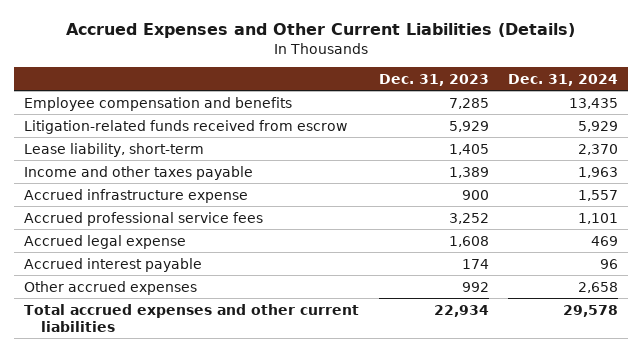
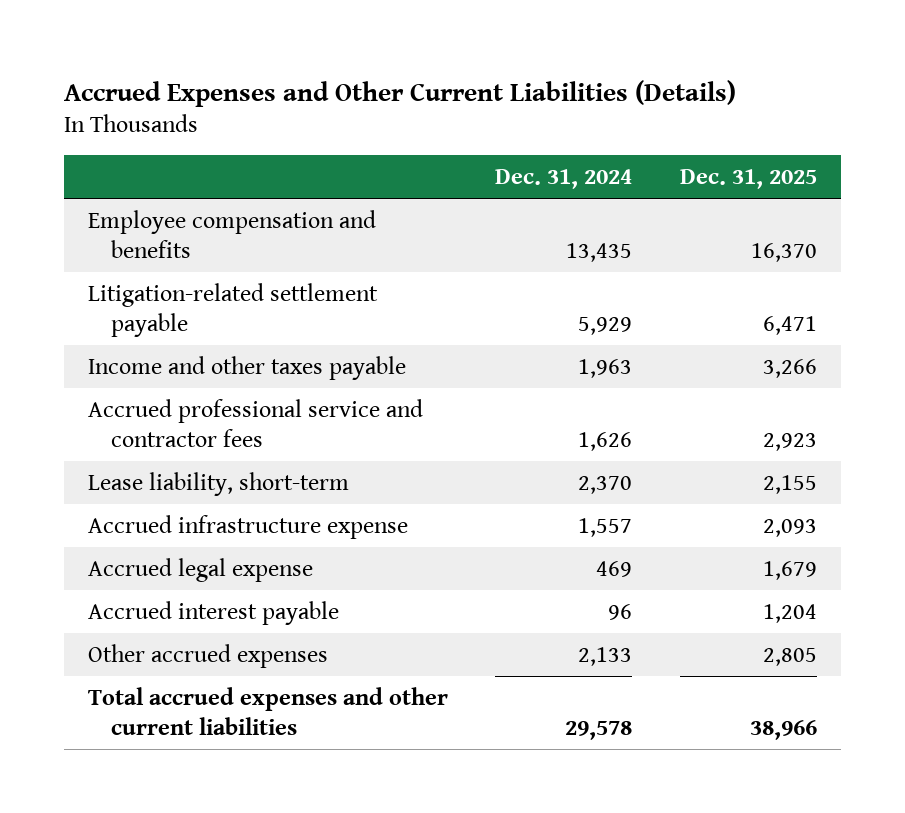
[378,73,489,86] Dec. 31, 2023 -> none
none -> [679,169,817,190] Dec. 31, 2025
[23,119,347,134] Litigation-related funds received from escrow -> [88,282,379,337] Litigation-related settlement payable
none -> [88,398,424,447] Accrued professional service and contractor fees
[23,142,204,157] Lease liability, short-term -> [88,471,350,496] Lease liability, short-term
[23,211,263,226] Accrued professional service fees -> none
[578,281,619,293] 2,658 -> [578,646,633,666] 2,133

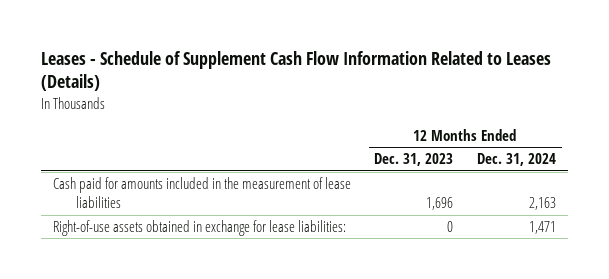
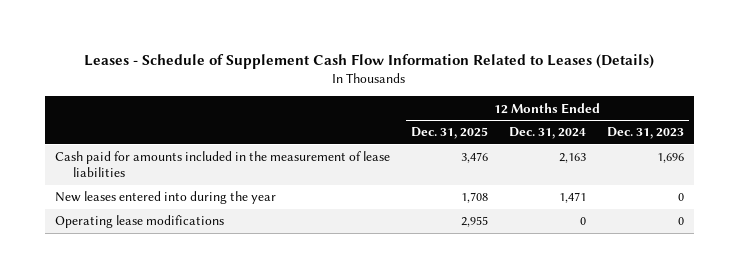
none -> [411,127,489,140] Dec. 31, 2025
[52,220,346,237] Right-of-use assets obtained in exchange for lease liabilities: -> [55,191,277,205] New leases entered into during the year
none -> [55,215,225,229] Operating lease modifications

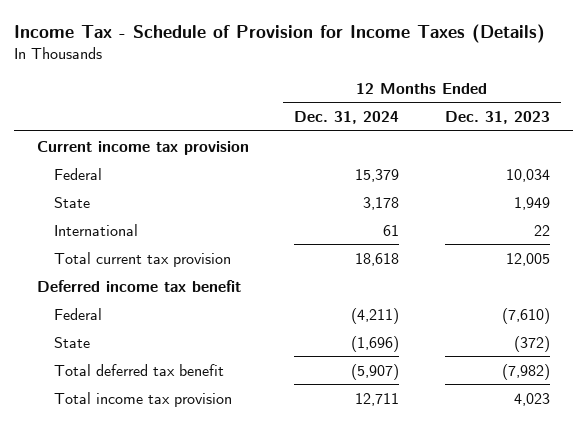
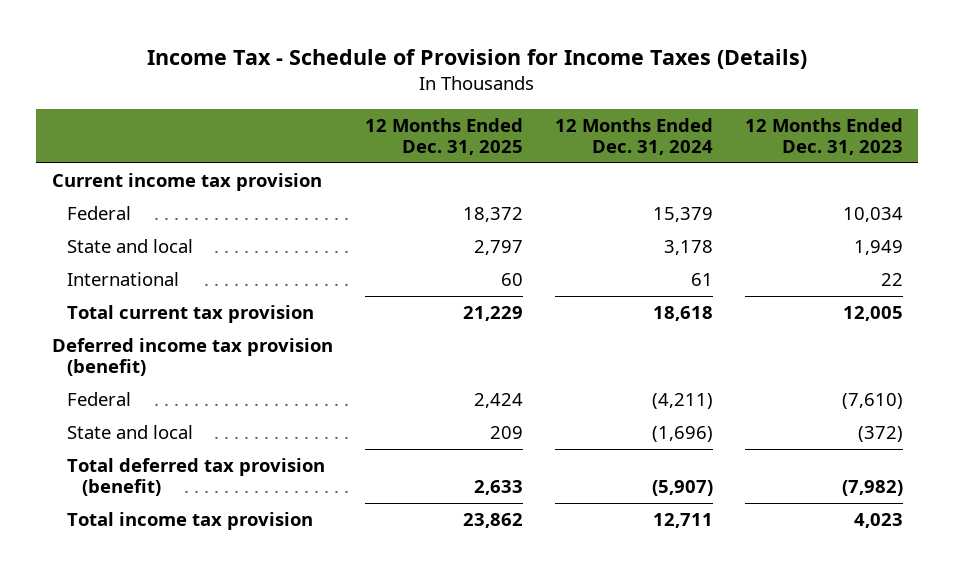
none -> [365,117,524,156] 12 Months Ended Dec. 31, 2025
[54,196,91,208] State -> [67,239,194,254] State and local
[36,279,241,292] Deferred income tax benefit -> [52,338,334,377] Deferred income tax provision (benefit)
[54,336,91,348] State -> [67,425,194,440] State and local
[54,363,225,376] Total deferred tax benefit -> [67,458,326,497] Total deferred tax provision (benefit)

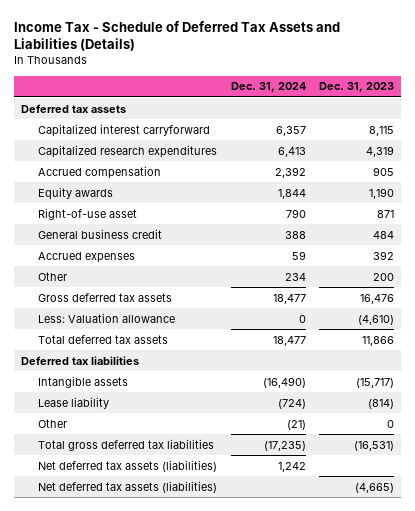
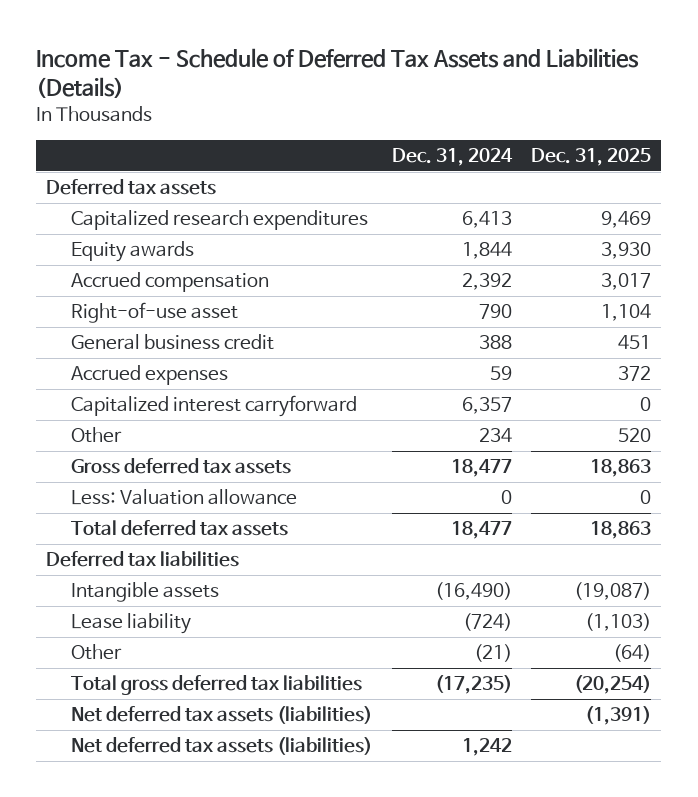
[319,82,395,93] Dec. 31, 2023 -> none
none -> [531,148,652,167] Dec. 31, 2025
[38,165,162,179] Accrued compensation -> [71,272,270,293] Accrued compensation
[38,123,211,137] Capitalized interest carryforward -> [71,395,358,418] Capitalized interest carryforward
[38,459,218,472] Net deferred tax assets (liabilities) -> [71,737,373,756] Net deferred tax assets (liabilities)

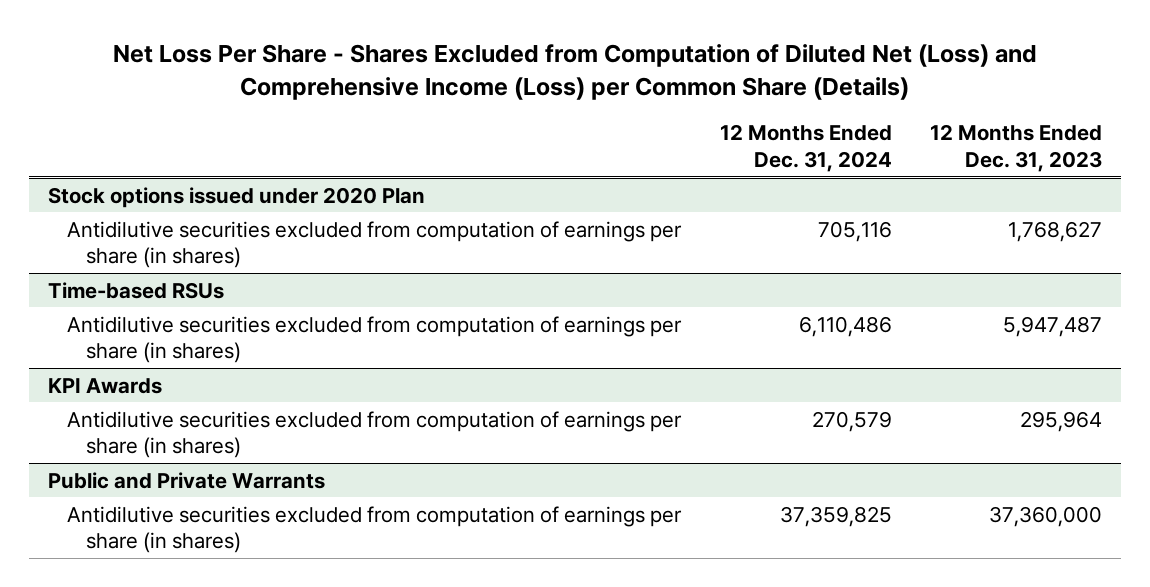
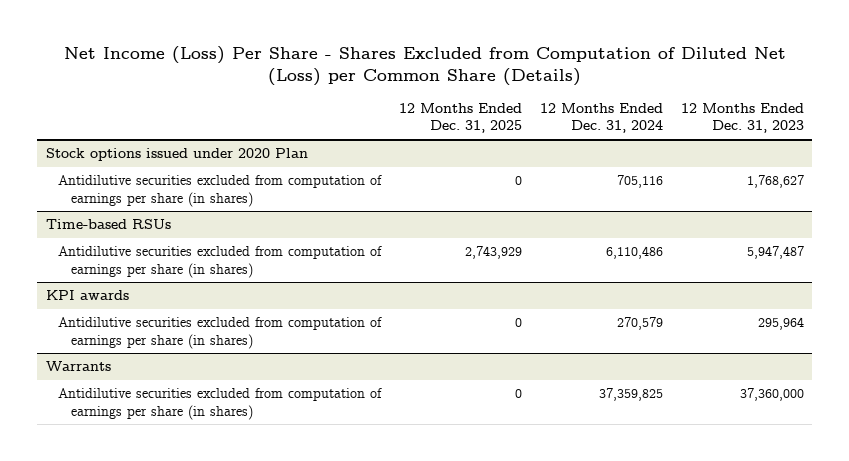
[113,43,1038,100] Net Loss Per Share - Shares Excluded from Computation of Diluted Net (Loss) and Comprehensive Income (Loss) per Common Share (Details) -> [63,45,786,86] Net Income (Loss) Per Share - Shares Excluded from Computation of Diluted Net (Loss) per Common Share (Details)
none -> [398,103,522,134] 12 Months Ended Dec. 31, 2025
[48,377,163,394] KPI Awards -> [45,290,129,301] KPI awards
[48,471,326,489] Public and Private Warrants -> [45,361,111,372] Warrants

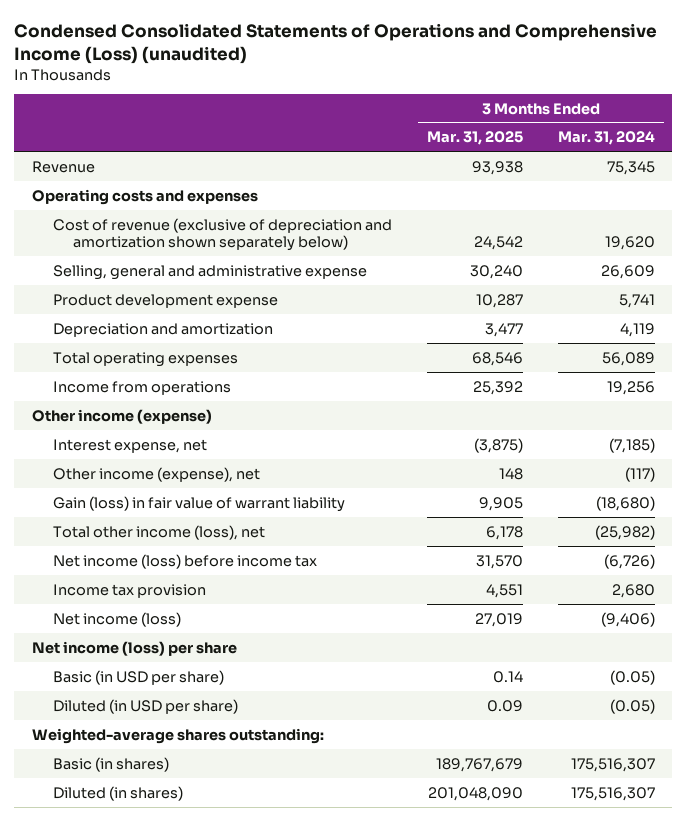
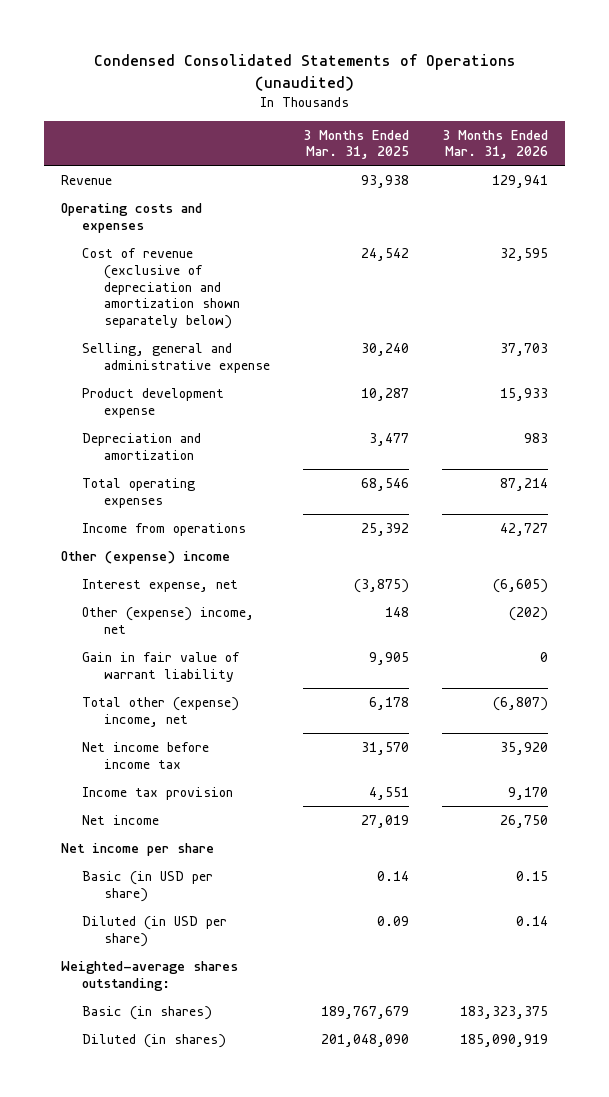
[14,22,658,64] Condensed Consolidated Statements of Operations and Comprehensive Income (Loss) (unaudited) -> [93,54,516,91] Condensed Consolidated Statements of Operations (unaudited)
[557,131,655,146] Mar. 31, 2024 -> none
none -> [442,129,549,160] 3 Months Ended Mar. 31, 2026
[31,408,212,424] Other income (expense) -> [60,550,230,564] Other (expense) income
[52,466,260,482] Other income (expense), net -> [82,606,255,634] Other (expense) income, net
[52,495,345,512] Gain (loss) in fair value of warrant liability -> [82,651,241,682] Gain in fair value of warrant liability
[52,524,265,540] Total other income (loss), net -> [82,696,240,727] Total other (expense) income, net
[52,553,317,569] Net income (loss) before income tax -> [82,741,210,769] Net income before income tax
[52,611,181,627] Net income (loss) -> [82,814,160,825] Net income
[31,640,237,656] Net income (loss) per share -> [60,842,214,856] Net income per share

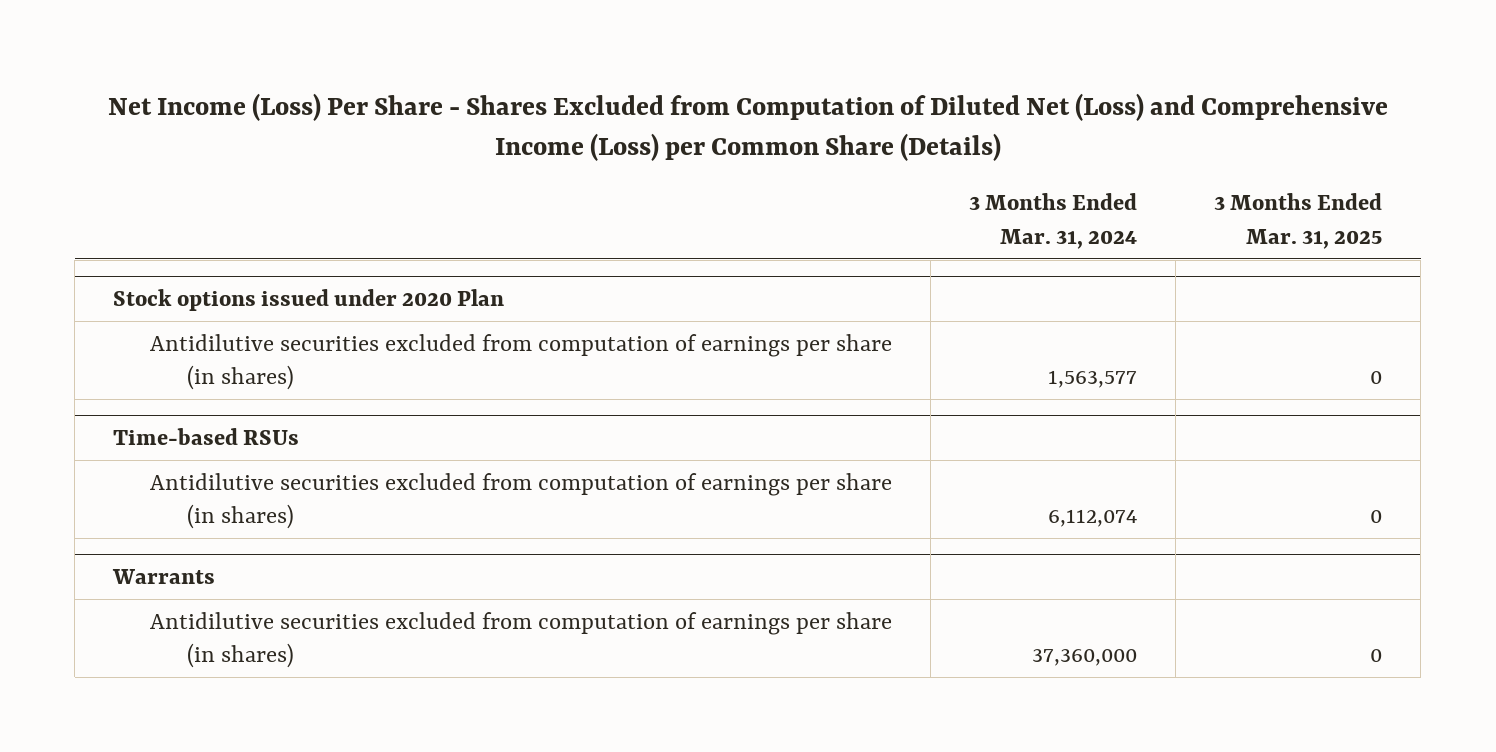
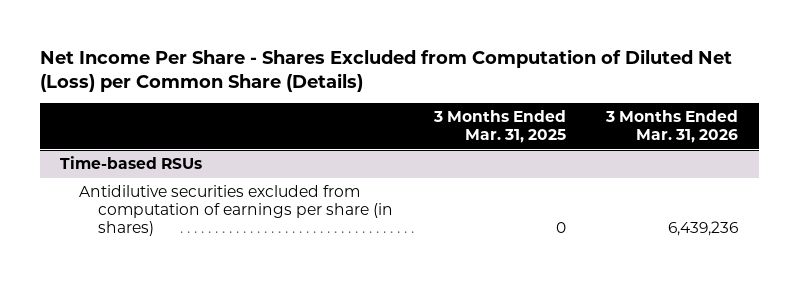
[107,92,1388,161] Net Income (Loss) Per Share - Shares Excluded from Computation of Diluted Net (Loss) and Comprehensive Income (Loss) per Common Share (Details) -> [39,48,732,92] Net Income Per Share - Shares Excluded from Computation of Diluted Net (Loss) per Common Share (Details)
[969,193,1138,249] 3 Months Ended Mar. 31, 2024 -> none
none -> [605,110,739,144] 3 Months Ended Mar. 31, 2026
[113,289,505,312] Stock options issued under 2020 Plan -> none
[150,333,893,391] Antidilutive securities excluded from computation of earnings per share (in shares) -> none
[112,569,216,585] Warrants -> none
[150,611,893,669] Antidilutive securities excluded from computation of earnings per share (in shares) -> none

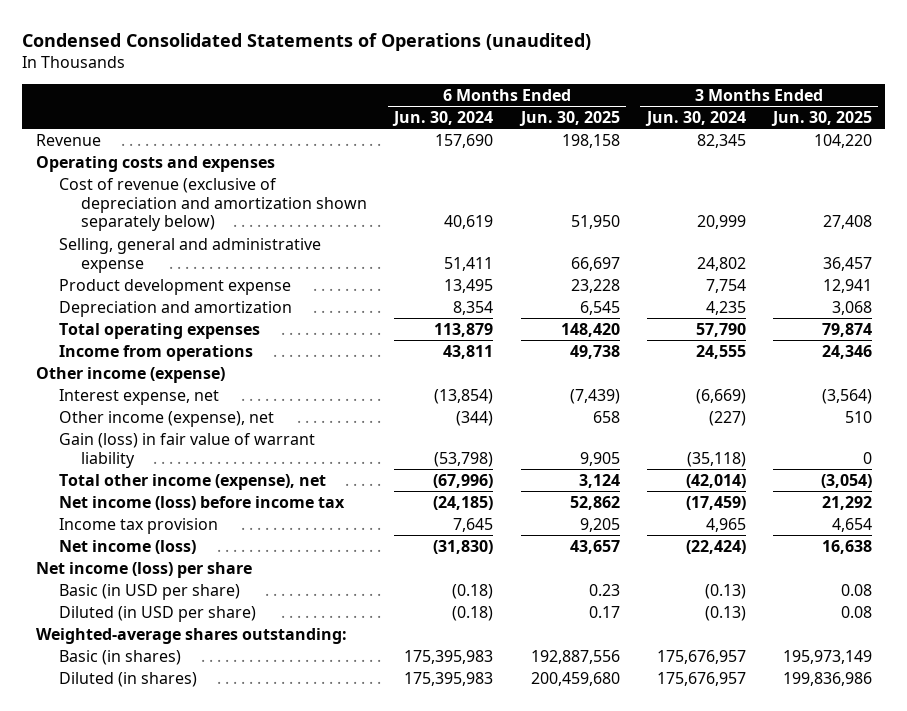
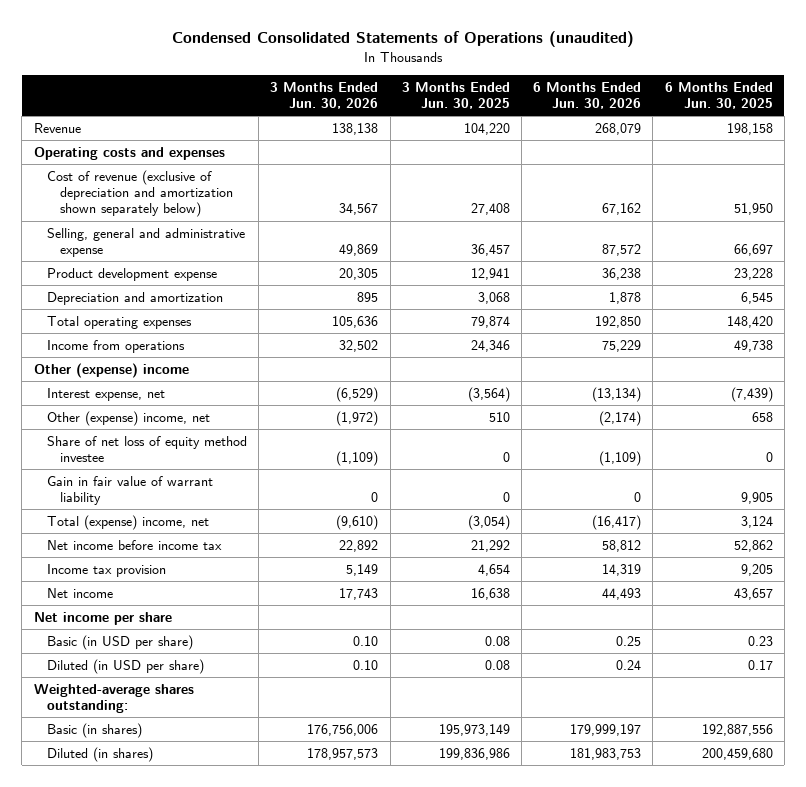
[392,110,494,126] Jun. 30, 2024 -> none
[644,110,746,126] Jun. 30, 2024 -> none
none -> [270,81,379,110] 3 Months Ended Jun. 30, 2026
none -> [533,81,642,110] 6 Months Ended Jun. 30, 2026
[35,366,225,383] Other income (expense) -> [33,362,189,378] Other (expense) income
[58,410,274,427] Other income (expense), net -> [46,410,210,426] Other (expense) income, net
none -> [46,435,247,463] Share of net loss of equity method investee
[58,432,315,468] Gain (loss) in fair value of warrant liability -> [46,475,213,506] Gain in fair value of warrant liability
[58,473,326,490] Total other income (expense), net -> [46,514,209,530] Total (expense) income, net
[58,495,345,510] Net income (loss) before income tax -> [46,539,222,550] Net income before income tax
[58,539,196,554] Net income (loss) -> [46,587,113,598] Net income
[35,561,252,578] Net income (loss) per share -> [33,611,172,625] Net income per share

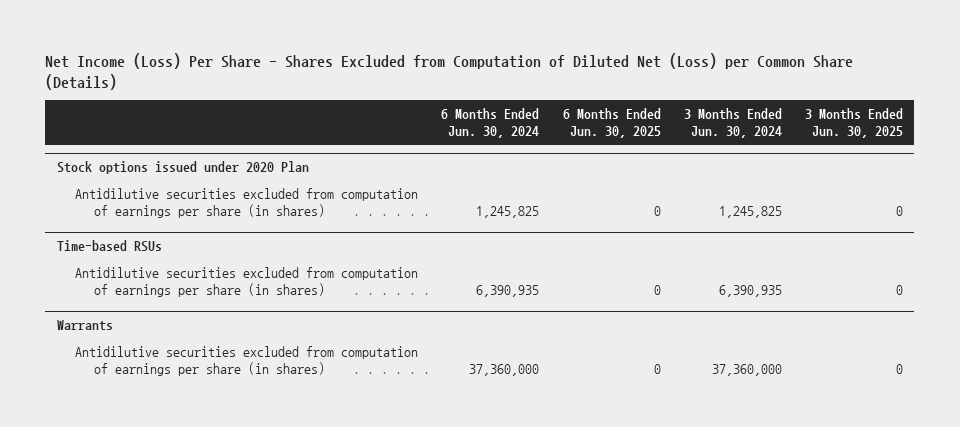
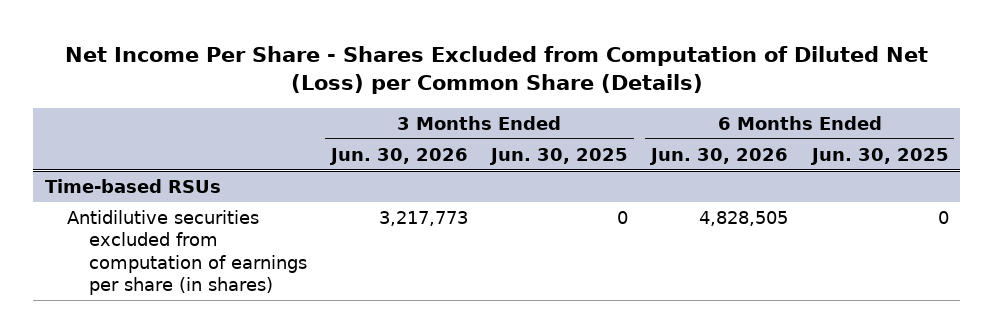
[45,52,854,90] Net Income (Loss) Per Share - Shares Excluded from Computation of Diluted Net (Loss) per Common Share (Details) -> [64,45,928,94] Net Income Per Share - Shares Excluded from Computation of Diluted Net (Loss) per Common Share (Details)
[441,107,540,139] 6 Months Ended Jun. 30, 2024 -> none
[683,107,782,139] 3 Months Ended Jun. 30, 2024 -> none
none -> [328,147,468,165] Jun. 30, 2026
none -> [649,147,789,165] Jun. 30, 2026
[56,161,309,175] Stock options issued under 2020 Plan -> none
[75,187,419,218] Antidilutive securities excluded from computation of earnings per share (in shares) -> none
[56,320,113,332] Warrants -> none
[75,345,419,376] Antidilutive securities excluded from computation of earnings per share (in shares) -> none

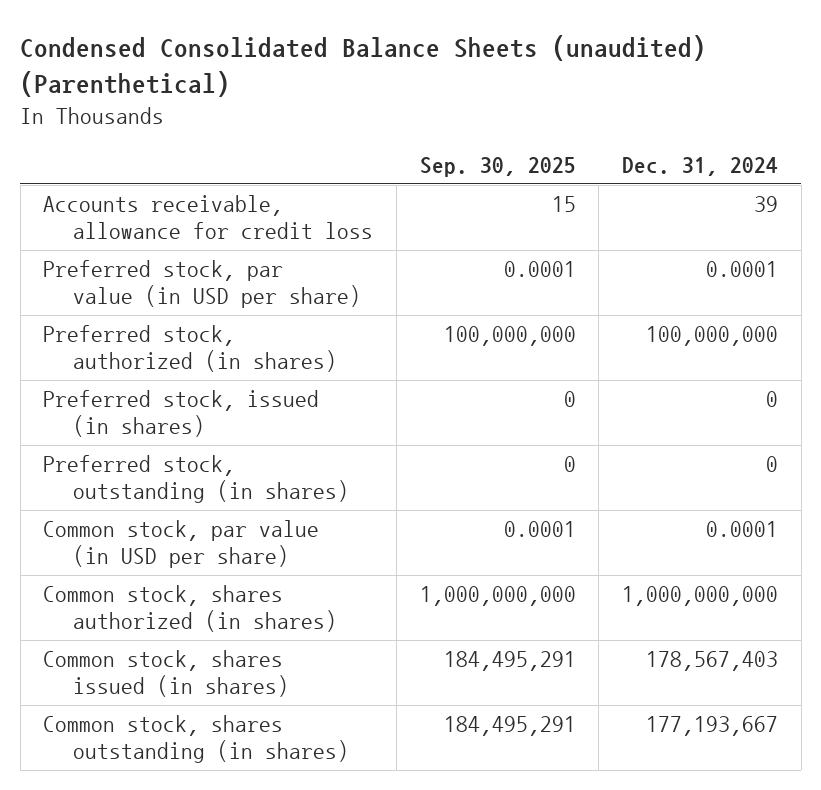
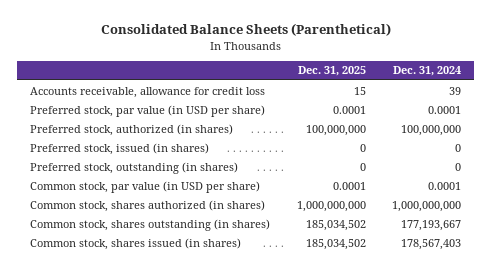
[20,34,707,97] Condensed Consolidated Balance Sheets (unaudited) (Parenthetical) -> [100,23,391,37] Consolidated Balance Sheets (Parenthetical)
[419,156,576,177] Sep. 30, 2025 -> none
none -> [297,66,366,77] Dec. 31, 2025
[43,650,290,698] Common stock, shares issued (in shares) -> [30,237,242,250] Common stock, shares issued (in shares)

